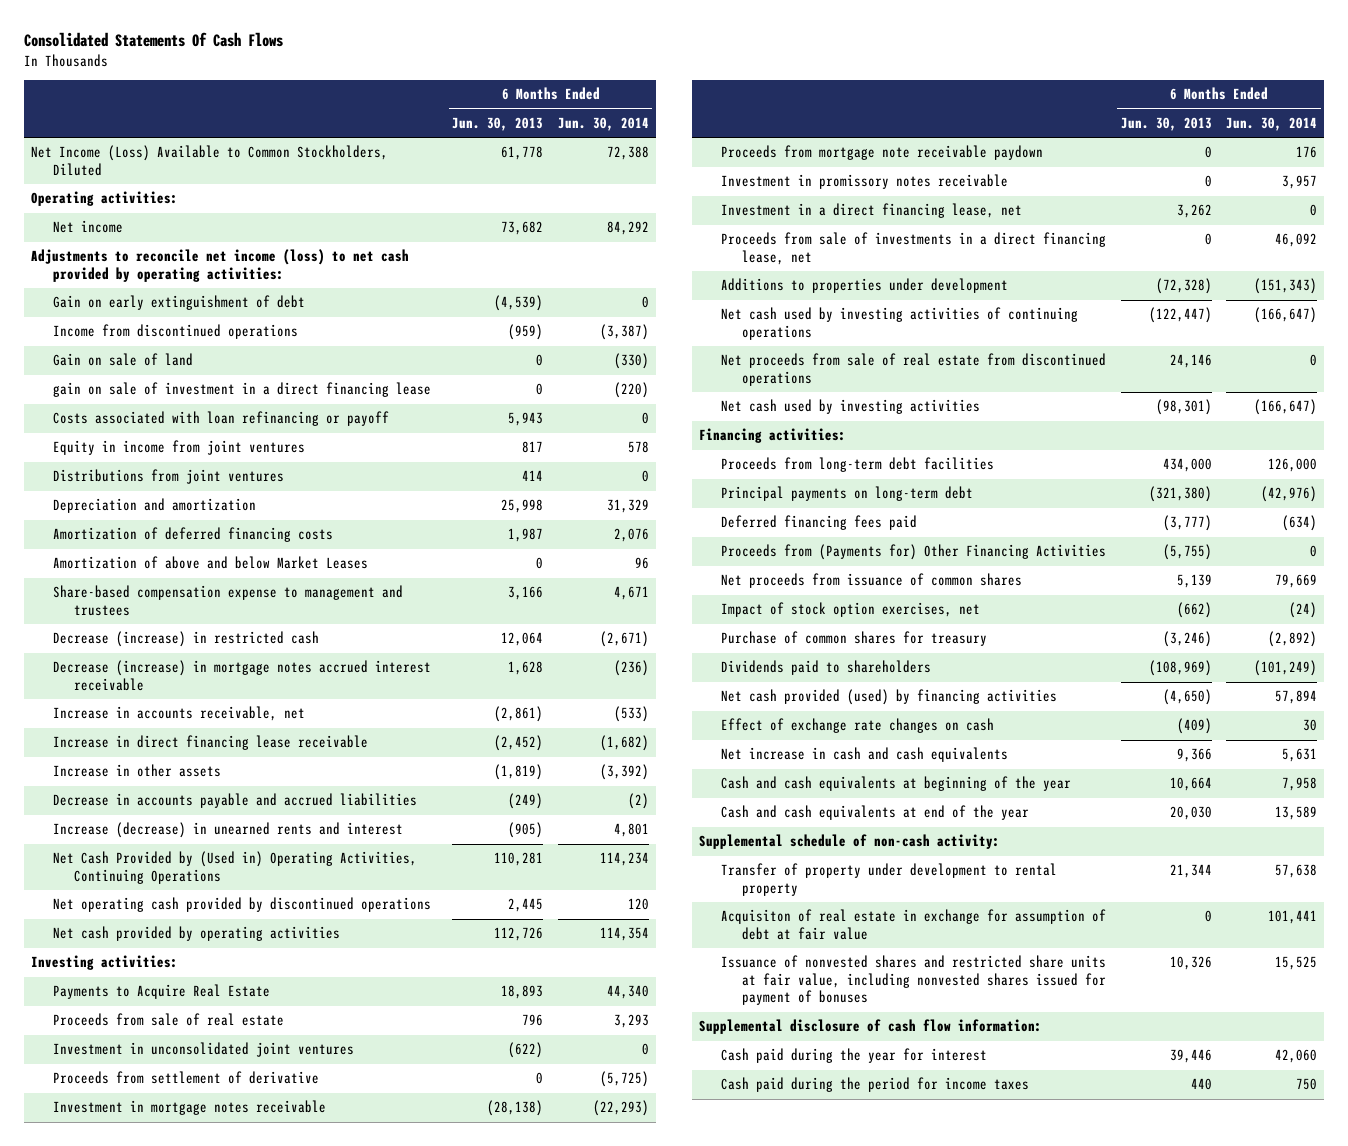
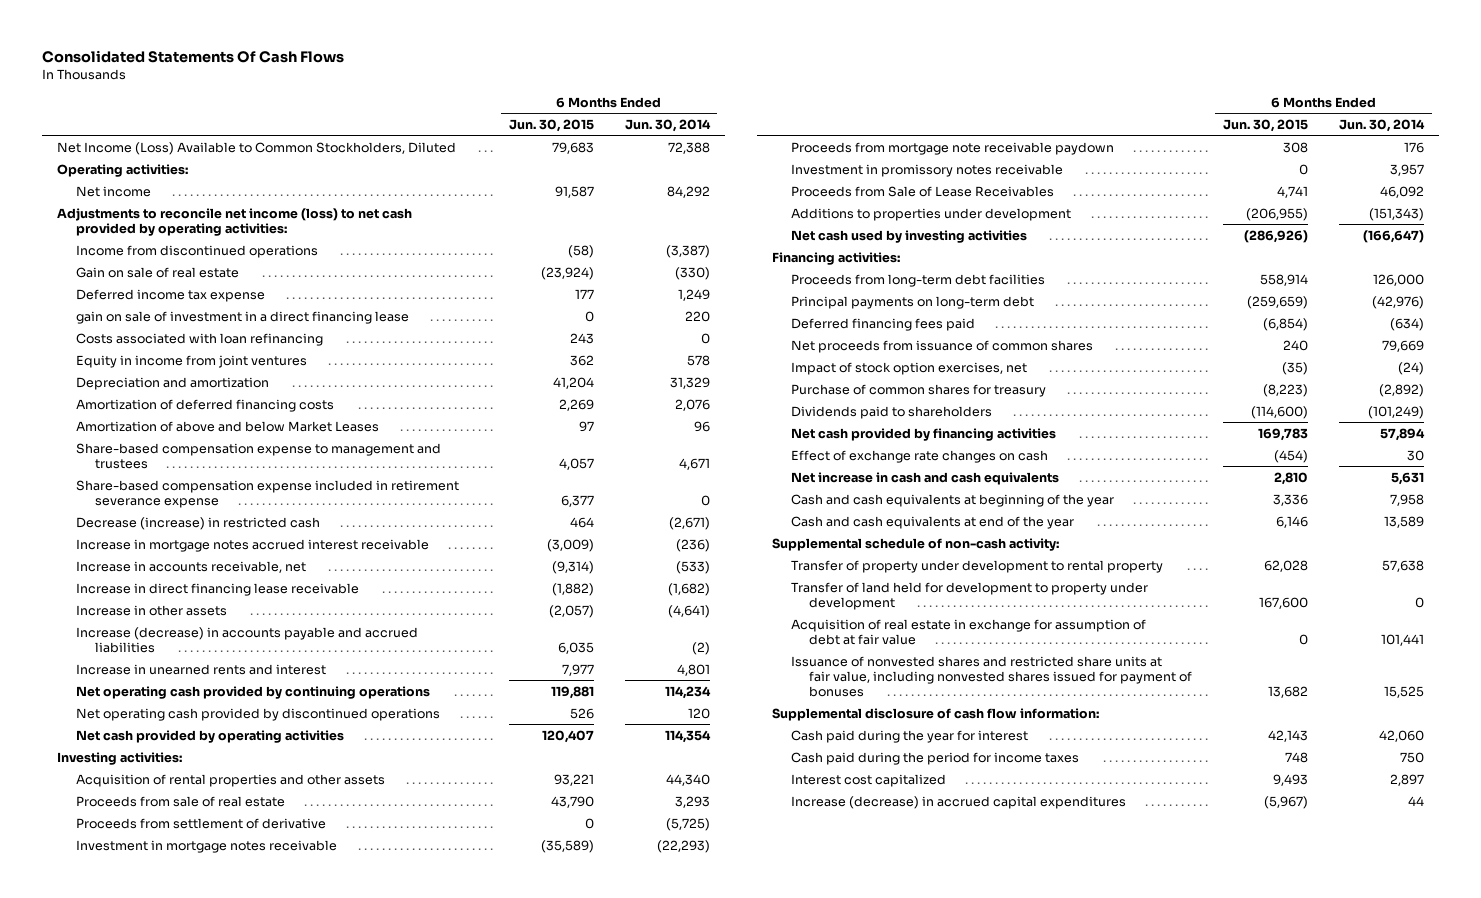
[452,116,544,131] Jun. 30, 2013 -> none
none -> [508,119,594,133] Jun. 30, 2015
[52,295,305,311] Gain on early extinguishment of debt -> none
[52,353,193,367] Gain on sale of land -> [76,266,240,278] Gain on sale of real estate
none -> [76,288,266,302] Deferred income tax expense
[613,382,649,399] (220) -> [684,310,710,322] 220
[52,411,389,427] Costs associated with loan refinancing or payoff -> [76,332,324,346] Costs associated with loan refinancing
[52,469,284,485] Distributions from joint ventures -> none
none -> [76,479,460,508] Share-based compensation expense included in retirement severance expense
[52,660,431,691] Decrease (increase) in mortgage notes accrued interest receivable -> [76,538,430,552] Increase in mortgage notes accrued interest receivable
[599,764,649,781] (3,392) -> [667,604,710,618] (4,641)
[52,793,417,809] Decrease in accounts payable and accrued liabilities -> [76,626,419,653] Increase (decrease) in accounts payable and accrued liabilities
[52,822,403,839] Increase (decrease) in unearned rents and interest -> [76,663,327,675] Increase in unearned rents and interest
[52,851,417,884] Net Cash Provided by (Used in) Operating Activities, Continuing Operations -> [76,685,431,699] Net operating cash provided by continuing operations
[52,984,270,1000] Payments to Acquire Real Estate -> [76,773,386,787] Acquisition of rental properties and other assets
[52,1042,354,1058] Investment in unconsolidated joint ventures -> none
[720,203,1022,219] Investment in a direct financing lease, net -> none
[720,232,1106,265] Proceeds from sale of investments in a direct financing lease, net -> [790,185,1054,197] Proceeds from Sale of Lease Receivables
[720,307,1078,340] Net cash used by investing activities of continuing operations -> none
[720,353,1106,386] Net proceeds from sale of real estate from discontinued operations -> none
[720,544,1106,561] Proceeds from (Payments for) Other Financing Activities -> none
[720,689,1057,706] Net cash provided (used) by financing activities -> [790,427,1056,441] Net cash provided by financing activities
none -> [790,581,1148,610] Transfer of land held for development to property under development
[720,909,1106,940] Acquisiton of real estate in exchange for assumption of debt at fair value -> [790,618,1146,645] Acquisition of real estate in exchange for assumption of debt at fair value
none -> [790,773,946,787] Interest cost capitalized
none -> [790,795,1126,809] Increase (decrease) in accrued capital expenditures

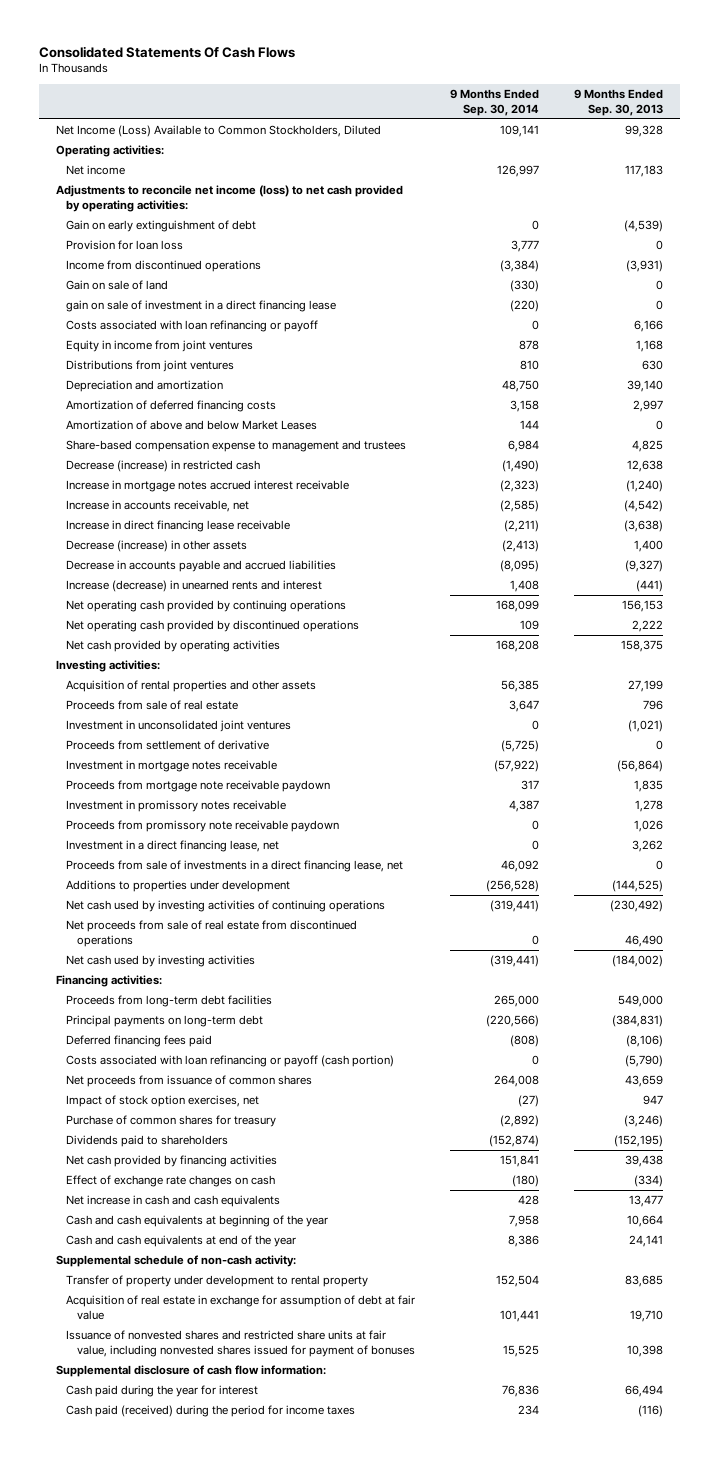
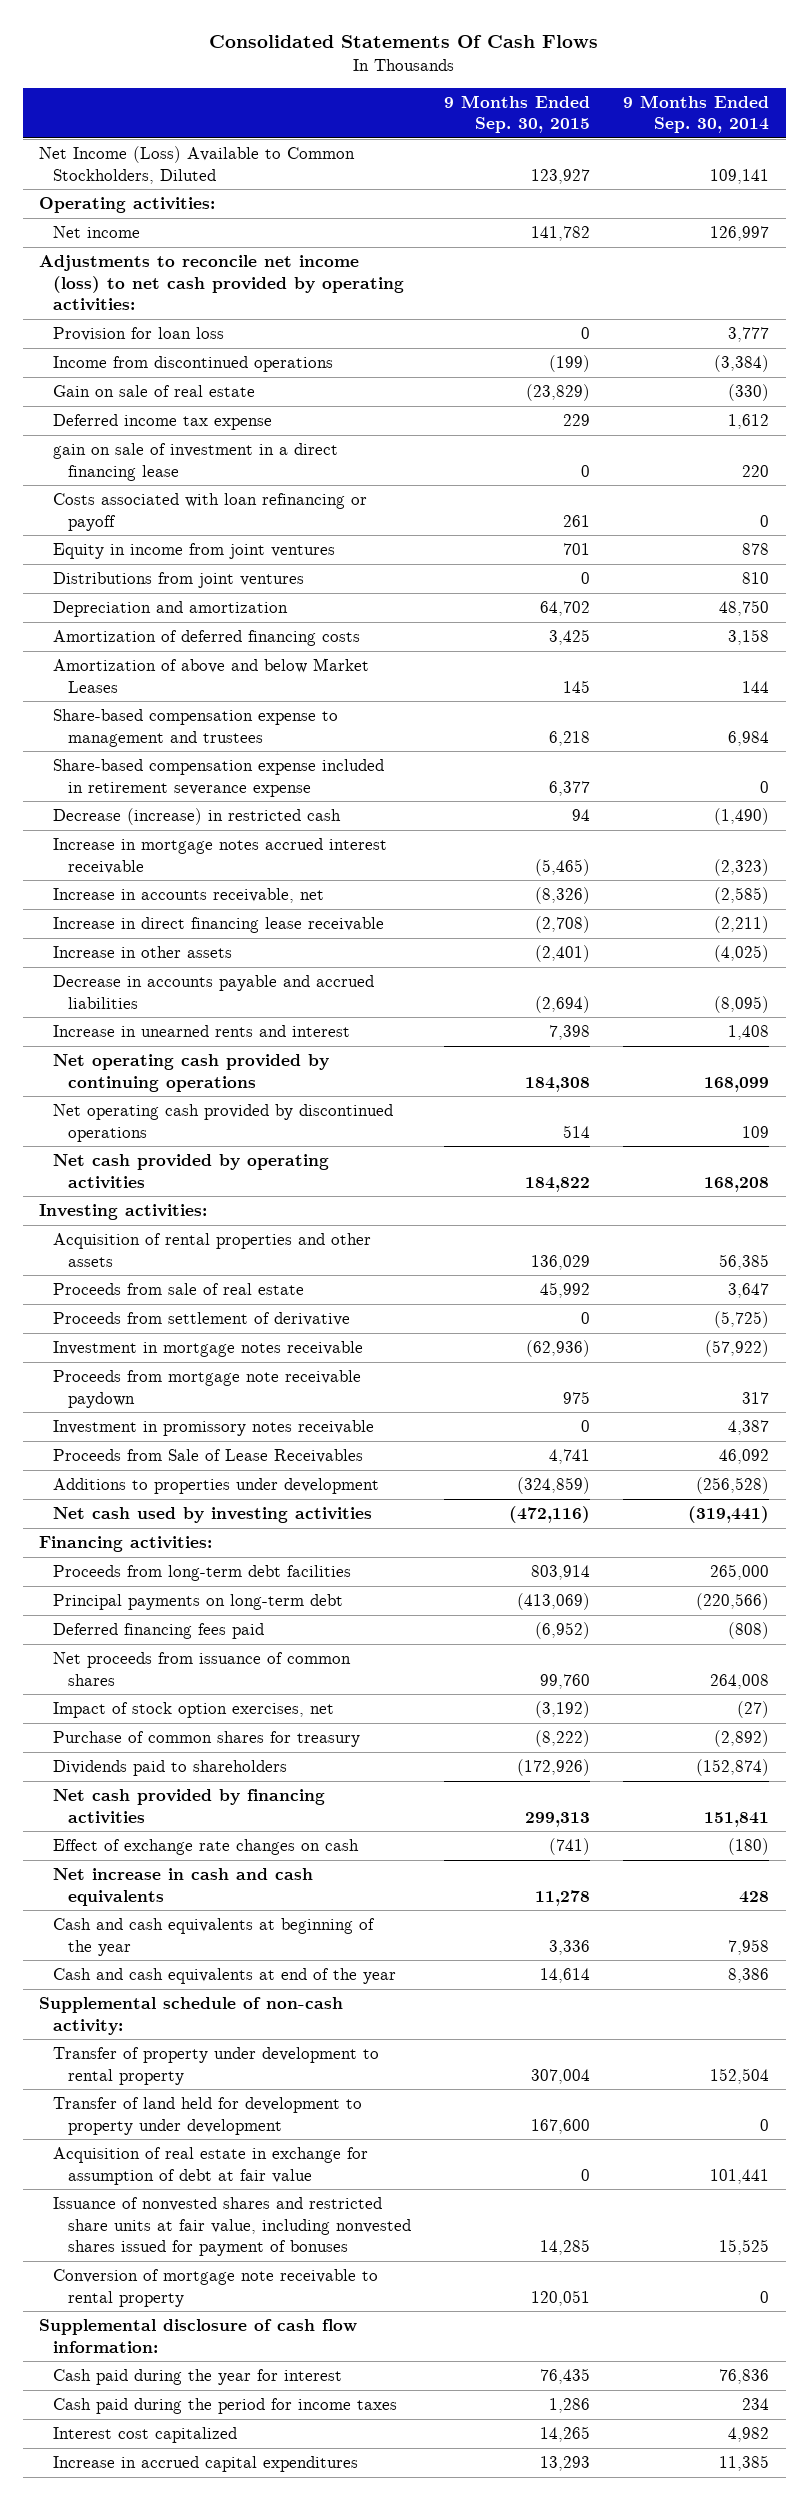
[573,88,663,116] 9 Months Ended Sep. 30, 2013 -> none
none -> [443,94,590,134] 9 Months Ended Sep. 30, 2015
[66,220,257,233] Gain on early extinguishment of debt -> none
[66,280,169,291] Gain on sale of land -> [53,385,256,398] Gain on sale of real estate
none -> [53,414,273,431] Deferred income tax expense
[510,300,540,313] (220) -> [742,464,770,477] 220
none -> [53,759,385,797] Share-based compensation expense included in retirement severance expense
[66,540,248,553] Decrease (increase) in other assets -> [53,946,233,959] Increase in other assets
[502,540,540,553] (2,413) -> [714,945,770,963] (4,025)
[66,580,323,593] Increase (decrease) in unearned rents and interest -> [53,1025,351,1038] Increase in unearned rents and interest
[66,720,292,733] Investment in unconsolidated joint ventures -> none
[66,820,340,833] Proceeds from promissory note receivable paydown -> none
[66,840,280,853] Investment in a direct financing lease, net -> none
[66,860,404,873] Proceeds from sale of investments in a direct financing lease, net -> [53,1449,364,1464] Proceeds from Sale of Lease Receivables
[66,900,386,913] Net cash used by investing activities of continuing operations -> none
[66,920,358,948] Net proceeds from sale of real estate from discontinued operations -> none
[66,1055,395,1068] Costs associated with loan refinancing or payoff (cash portion) -> none
none -> [53,2097,363,2135] Transfer of land held for development to property under development
none -> [53,2269,379,2307] Conversion of mortgage note receivable to rental property
[66,1405,356,1418] Cash paid (received) during the period for income taxes -> [53,2398,398,2415] Cash paid during the period for income taxes
none -> [53,2427,238,2444] Interest cost capitalized
none -> [53,2456,359,2473] Increase in accrued capital expenditures

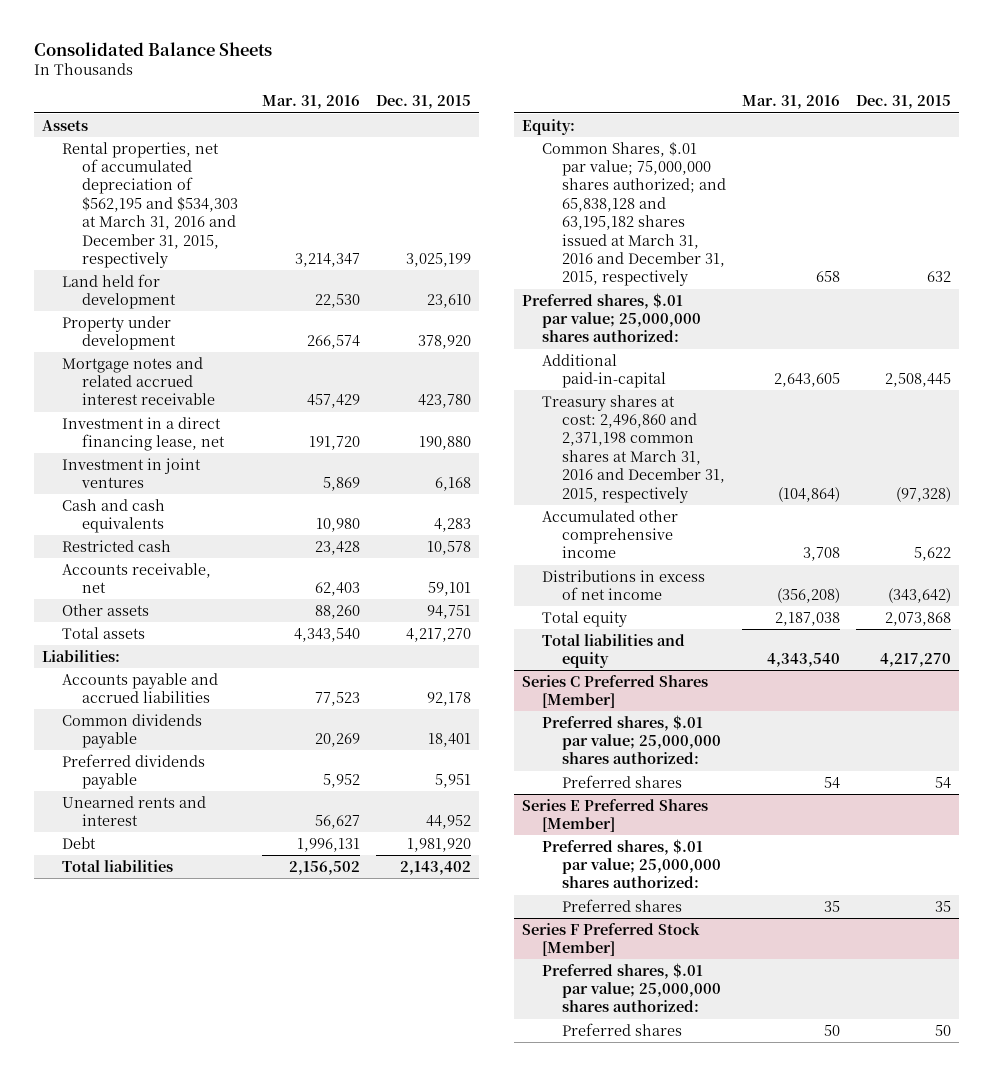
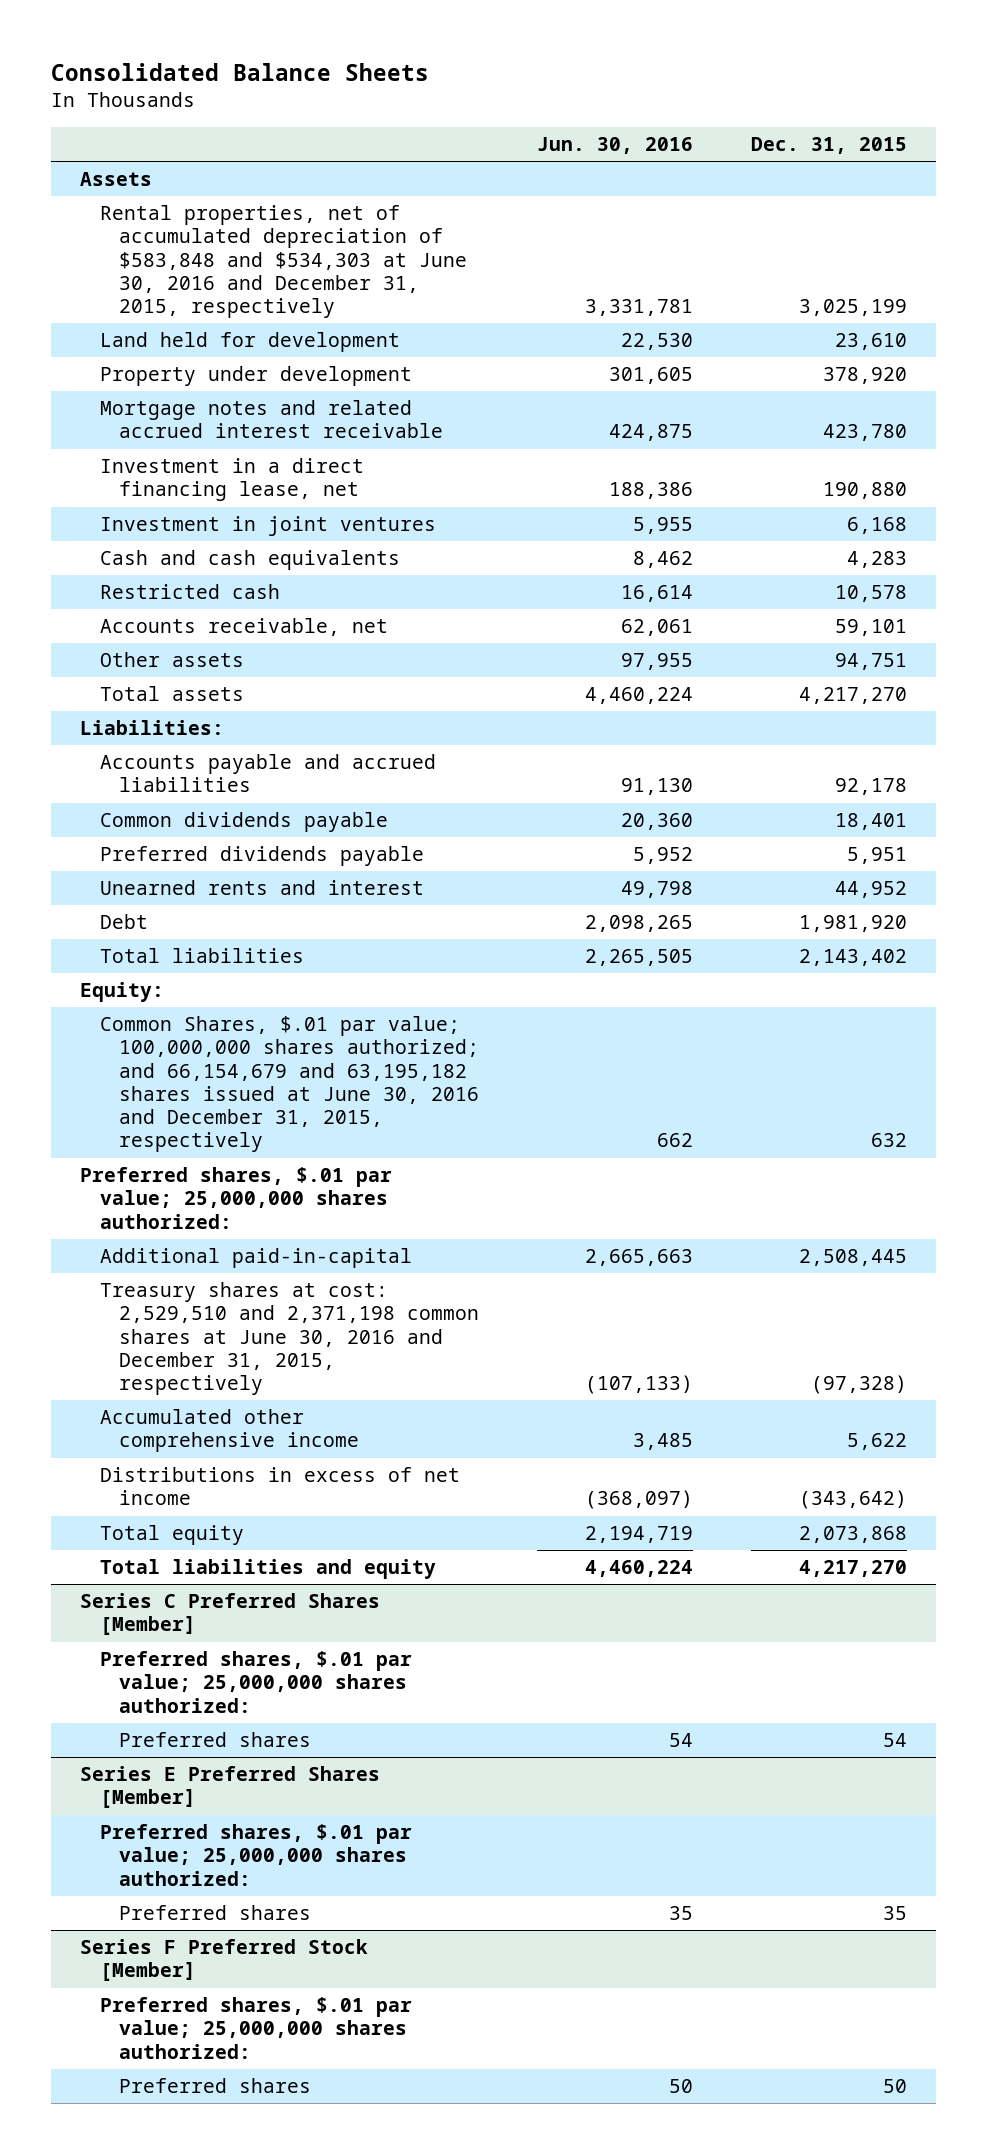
[261,95,360,110] Mar. 31, 2016 -> none
none -> [537,137,694,155] Jun. 30, 2016
[61,141,238,268] Rental properties, net of accumulated depreciation of $562,195 and $534,303 at March 31, 2016 and December 31, 2015, respectively -> [99,205,468,319] Rental properties, net of accumulated depreciation of $583,848 and $534,303 at June 30, 2016 and December 31, 2015, respectively
[542,141,727,287] Common Shares, $.01 par value; 75,000,000 shares authorized; and 65,838,128 and 63,195,182 shares issued at March 31, 2016 and December 31, 2015, respectively -> [99,1016,480,1153] Common Shares, $.01 par value; 100,000,000 shares authorized; and 66,154,679 and 63,195,182 shares issued at June 30, 2016 and December 31, 2015, respectively
[542,394,726,503] Treasury shares at cost: 2,496,860 and 2,371,198 common shares at March 31, 2016 and December 31, 2015, respectively -> [99,1282,480,1396] Treasury shares at cost: 2,529,510 and 2,371,198 common shares at June 30, 2016 and December 31, 2015, respectively

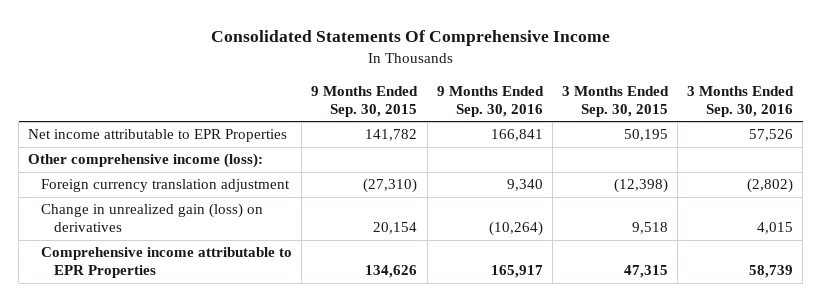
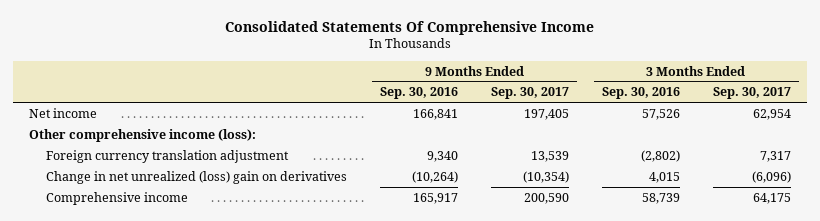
[311,85,419,117] 9 Months Ended Sep. 30, 2015 -> none
[561,85,669,117] 3 Months Ended Sep. 30, 2015 -> none
none -> [491,87,570,100] Sep. 30, 2017
none -> [712,87,791,100] Sep. 30, 2017
[28,129,288,143] Net income attributable to EPR Properties -> [29,107,98,118] Net income
[41,203,264,233] Change in unrealized gain (loss) on derivatives -> [46,170,348,184] Change in net unrealized (loss) gain on derivatives
[41,247,293,279] Comprehensive income attributable to EPR Properties -> [46,191,189,205] Comprehensive income

